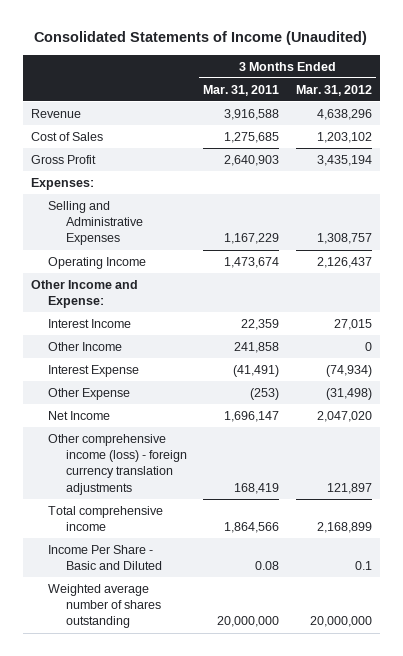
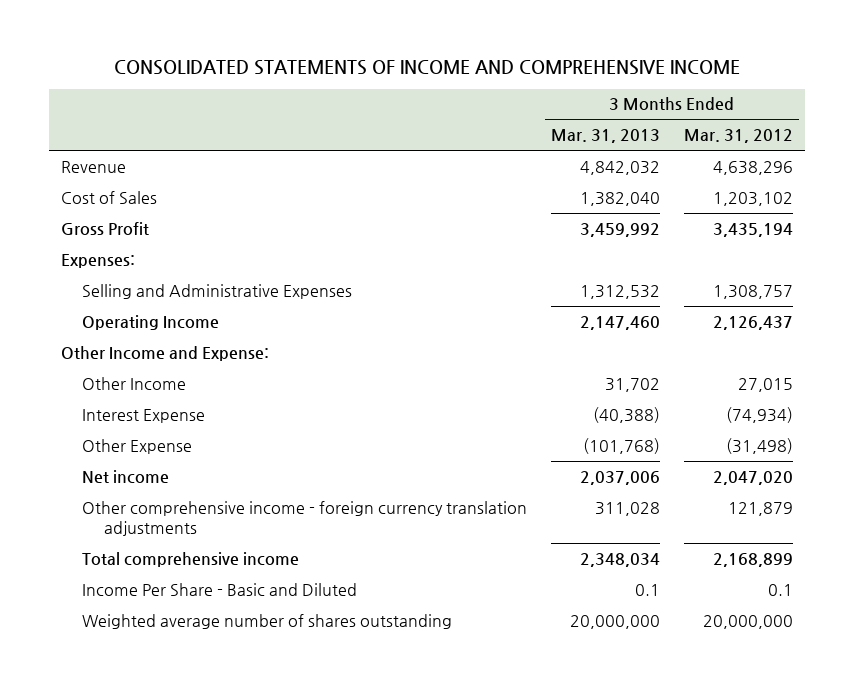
[34,31,368,46] Consolidated Statements of Income (Unaudited) -> [114,60,741,76] CONSOLIDATED STATEMENTS OF INCOME AND COMPREHENSIVE INCOME
[203,84,280,96] Mar. 31, 2011 -> none
none -> [551,129,661,144] Mar. 31, 2013
[48,318,132,328] Interest Income -> none
[364,341,372,351] 0 -> [738,377,794,392] 27,015
[48,410,111,420] Net Income -> [82,469,170,484] Net income
[48,433,187,495] Other comprehensive income (loss) - foreign currency translation adjustments -> [82,500,528,536] Other comprehensive income - foreign currency translation adjustments
[326,482,372,494] 121,897 -> [728,501,794,516] 121,879

